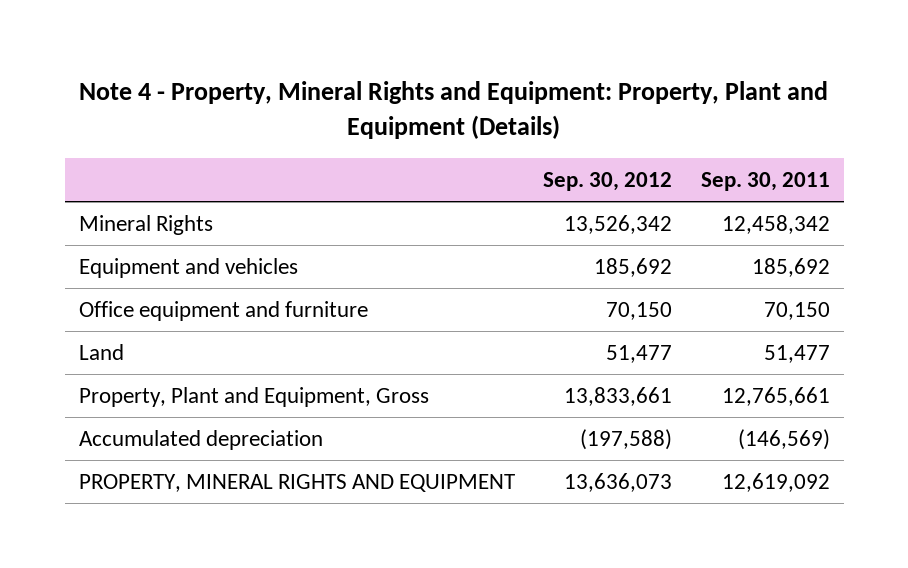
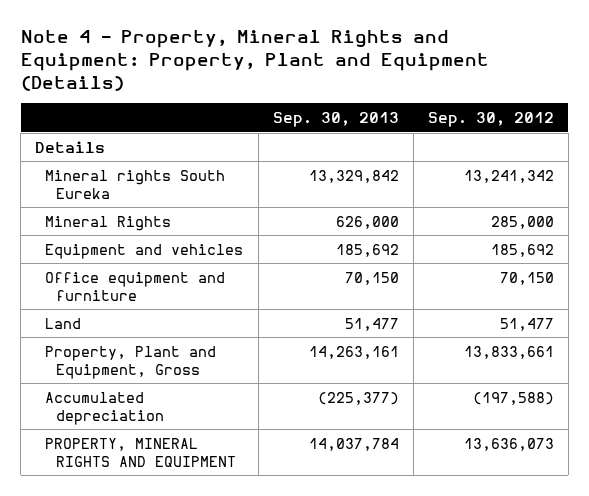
[700,171,830,191] Sep. 30, 2011 -> none
none -> [272,112,399,128] Sep. 30, 2013
none -> [35,140,106,153] Details
none -> [45,169,226,199] Mineral rights South Eureka
[564,214,673,234] 13,526,342 -> [490,215,554,229] 285,000

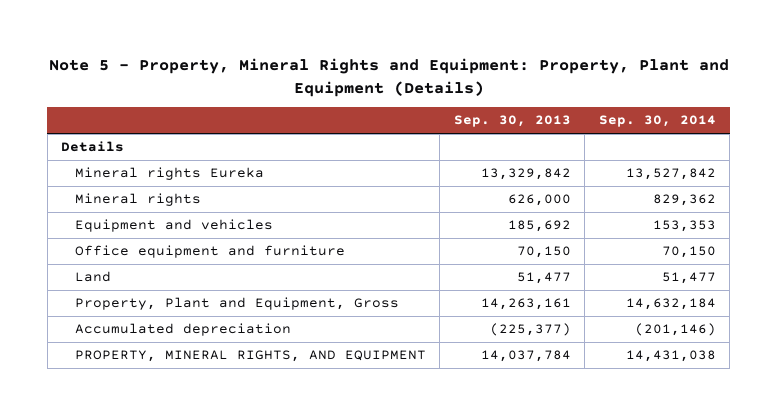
[20,30,489,91] Note 4 - Property, Mineral Rights and Equipment: Property, Plant and Equipment (Details) -> [48,57,729,97] Note 5 - Property, Mineral Rights and Equipment: Property, Plant and Equipment (Details)
[427,112,554,128] Sep. 30, 2012 -> none
none -> [598,115,716,128] Sep. 30, 2014
[45,169,226,199] Mineral rights South Eureka -> [74,167,264,181] Mineral rights Eureka
[45,215,172,231] Mineral Rights -> [74,193,201,207] Mineral rights
[45,437,236,467] PROPERTY, MINERAL RIGHTS AND EQUIPMENT -> [74,350,426,363] PROPERTY, MINERAL RIGHTS, AND EQUIPMENT

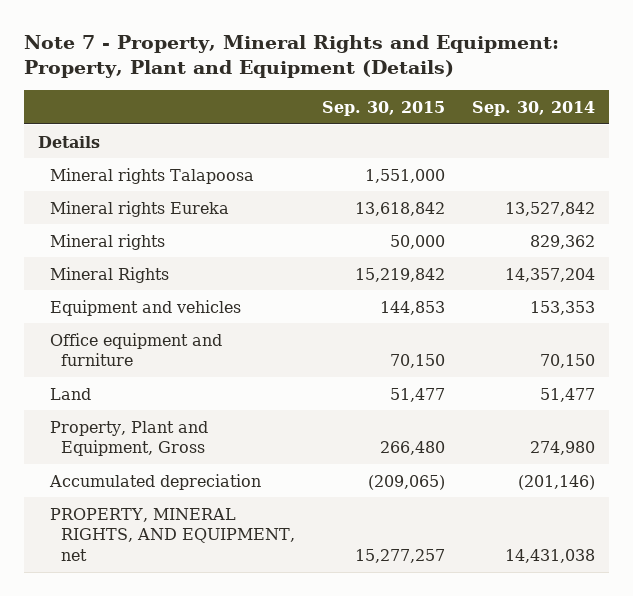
[48,57,729,97] Note 5 - Property, Mineral Rights and Equipment: Property, Plant and Equipment (Details) -> [24,35,560,79] Note 7 - Property, Mineral Rights and Equipment: Property, Plant and Equipment (Details)
[453,115,571,128] Sep. 30, 2013 -> none
none -> [322,100,446,116] Sep. 30, 2015
none -> [49,167,254,184] Mineral rights Talapoosa
none -> [49,266,169,283] Mineral Rights
[625,298,716,311] 14,632,184 -> [530,441,596,456] 274,980
[74,350,426,363] PROPERTY, MINERAL RIGHTS, AND EQUIPMENT -> [49,507,296,562] PROPERTY, MINERAL RIGHTS, AND EQUIPMENT, net

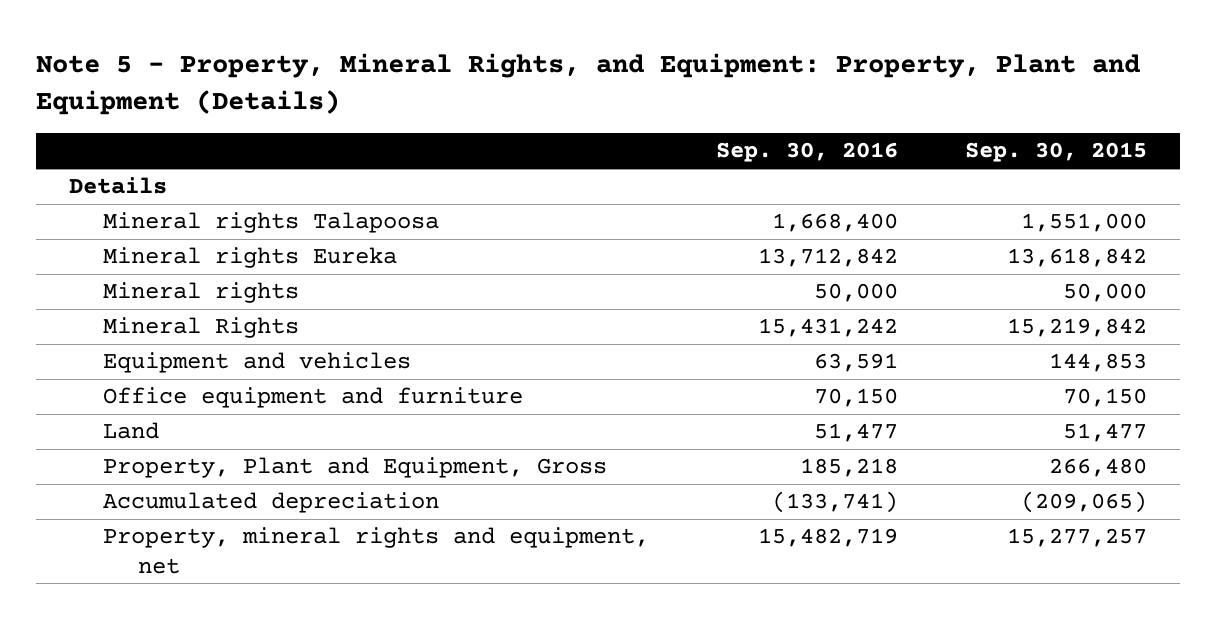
[24,35,560,79] Note 7 - Property, Mineral Rights and Equipment: Property, Plant and Equipment (Details) -> [35,53,1140,116] Note 5 - Property, Mineral Rights, and Equipment: Property, Plant and Equipment (Details)
[472,100,596,116] Sep. 30, 2014 -> none
none -> [715,142,898,163] Sep. 30, 2016
[49,507,296,562] PROPERTY, MINERAL RIGHTS, AND EQUIPMENT, net -> [103,527,650,574] Property, mineral rights and equipment, net

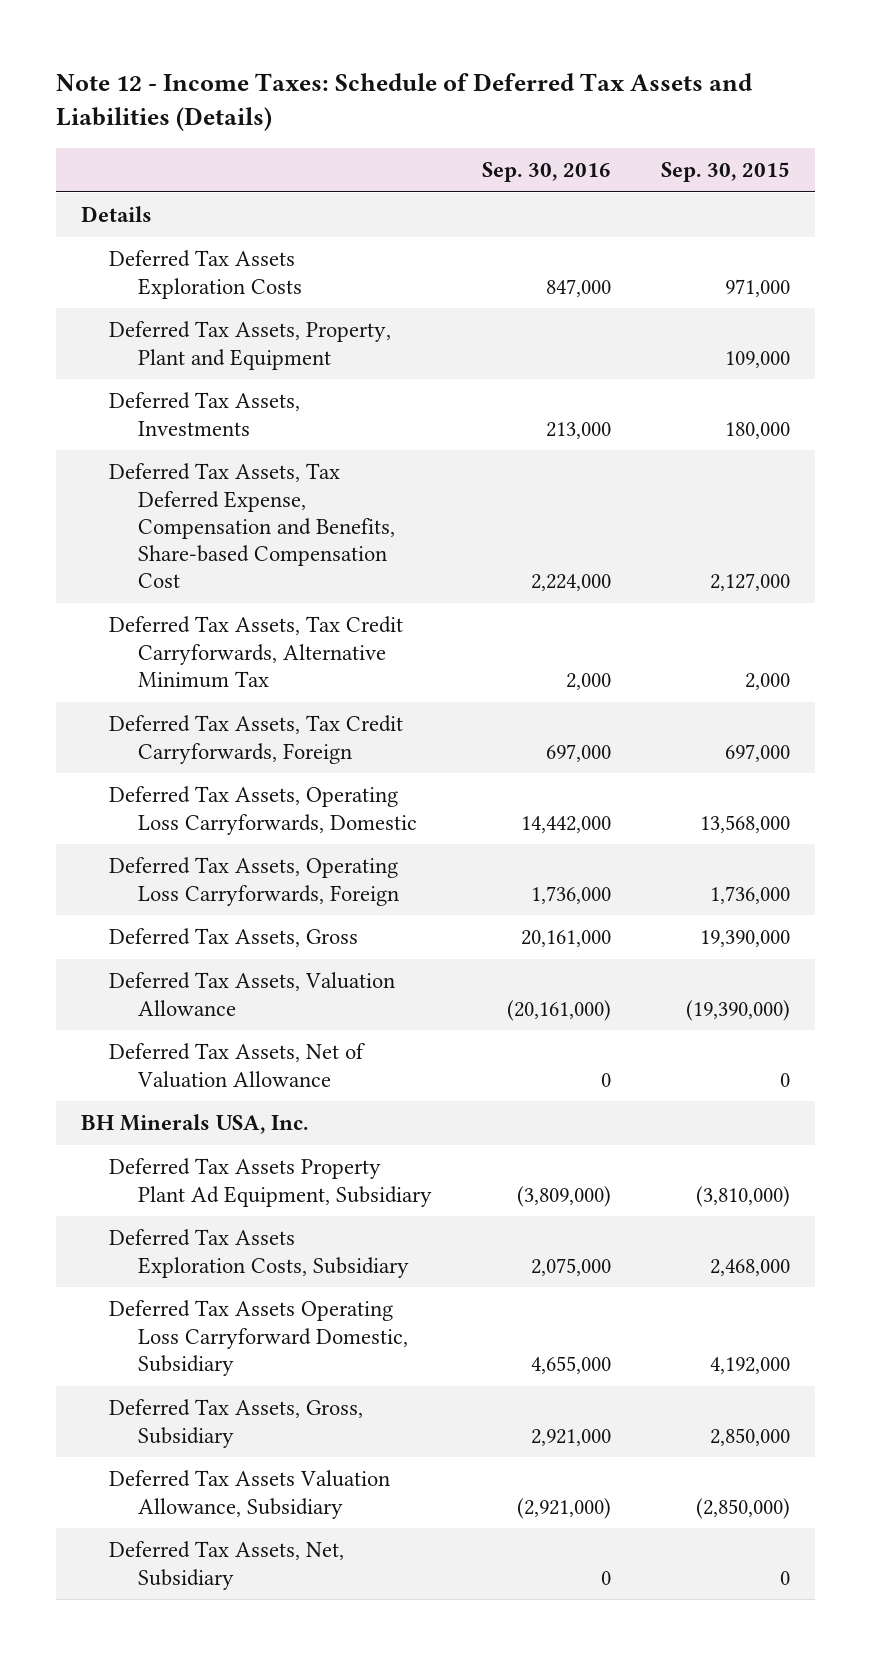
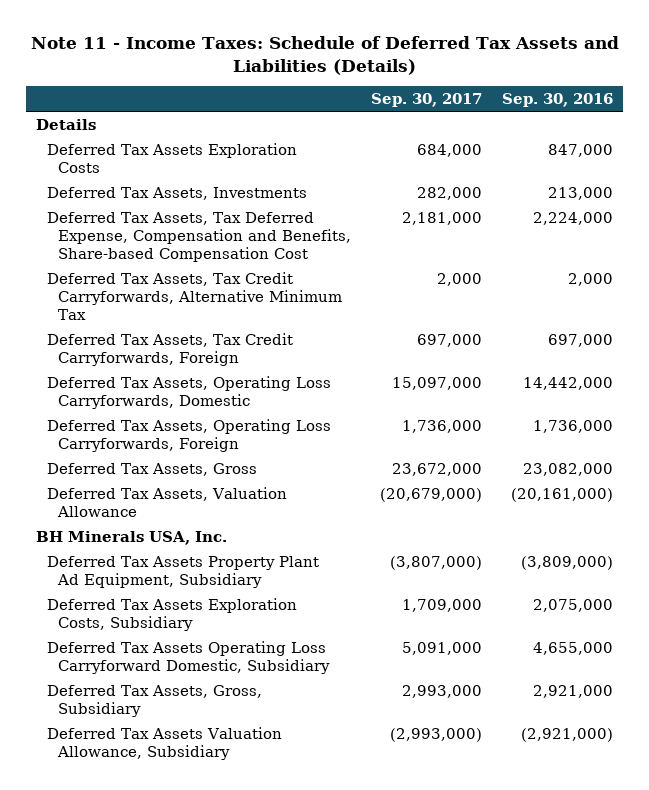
[56,72,754,132] Note 12 - Income Taxes: Schedule of Deferred Tax Assets and Liabilities (Details) -> [30,36,619,75] Note 11 - Income Taxes: Schedule of Deferred Tax Assets and Liabilities (Details)
[661,162,791,183] Sep. 30, 2015 -> none
none -> [370,92,482,107] Sep. 30, 2017
[109,321,392,370] Deferred Tax Assets, Property, Plant and Equipment -> none
[520,930,611,948] 20,161,000 -> [522,462,613,476] 23,082,000
[109,1043,366,1088] Deferred Tax Assets, Net of Valuation Allowance -> none
[109,1541,345,1590] Deferred Tax Assets, Net, Subsidiary -> none

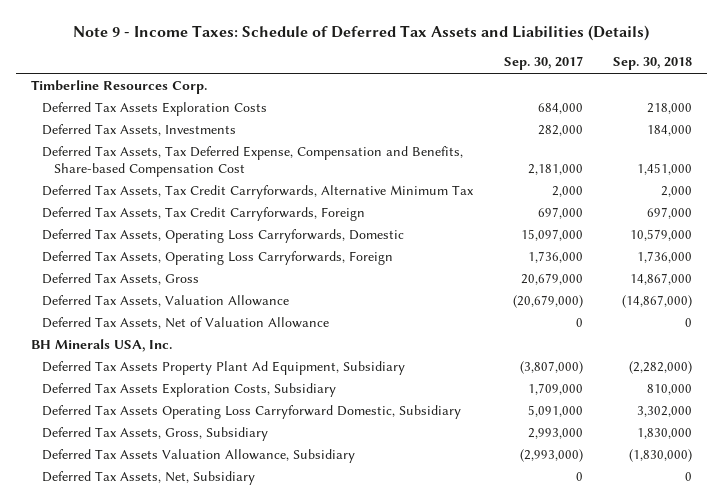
[30,36,619,75] Note 11 - Income Taxes: Schedule of Deferred Tax Assets and Liabilities (Details) -> [73,24,650,41] Note 9 - Income Taxes: Schedule of Deferred Tax Assets and Liabilities (Details)
[501,92,613,107] Sep. 30, 2016 -> none
none -> [612,57,692,71] Sep. 30, 2018
[36,118,97,130] Details -> none
none -> [30,79,207,94] Timberline Resources Corp.
[391,462,482,476] 23,672,000 -> [520,272,583,285] 20,679,000
none -> [42,316,330,329] Deferred Tax Assets, Net of Valuation Allowance
none -> [42,470,256,485] Deferred Tax Assets, Net, Subsidiary

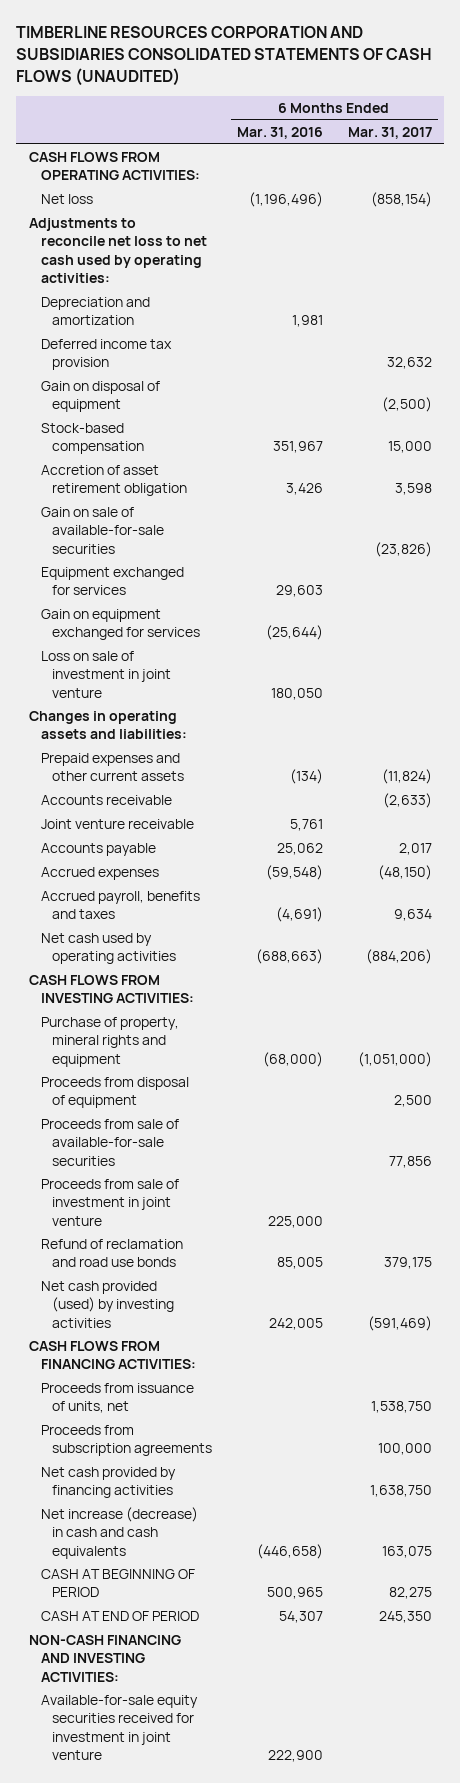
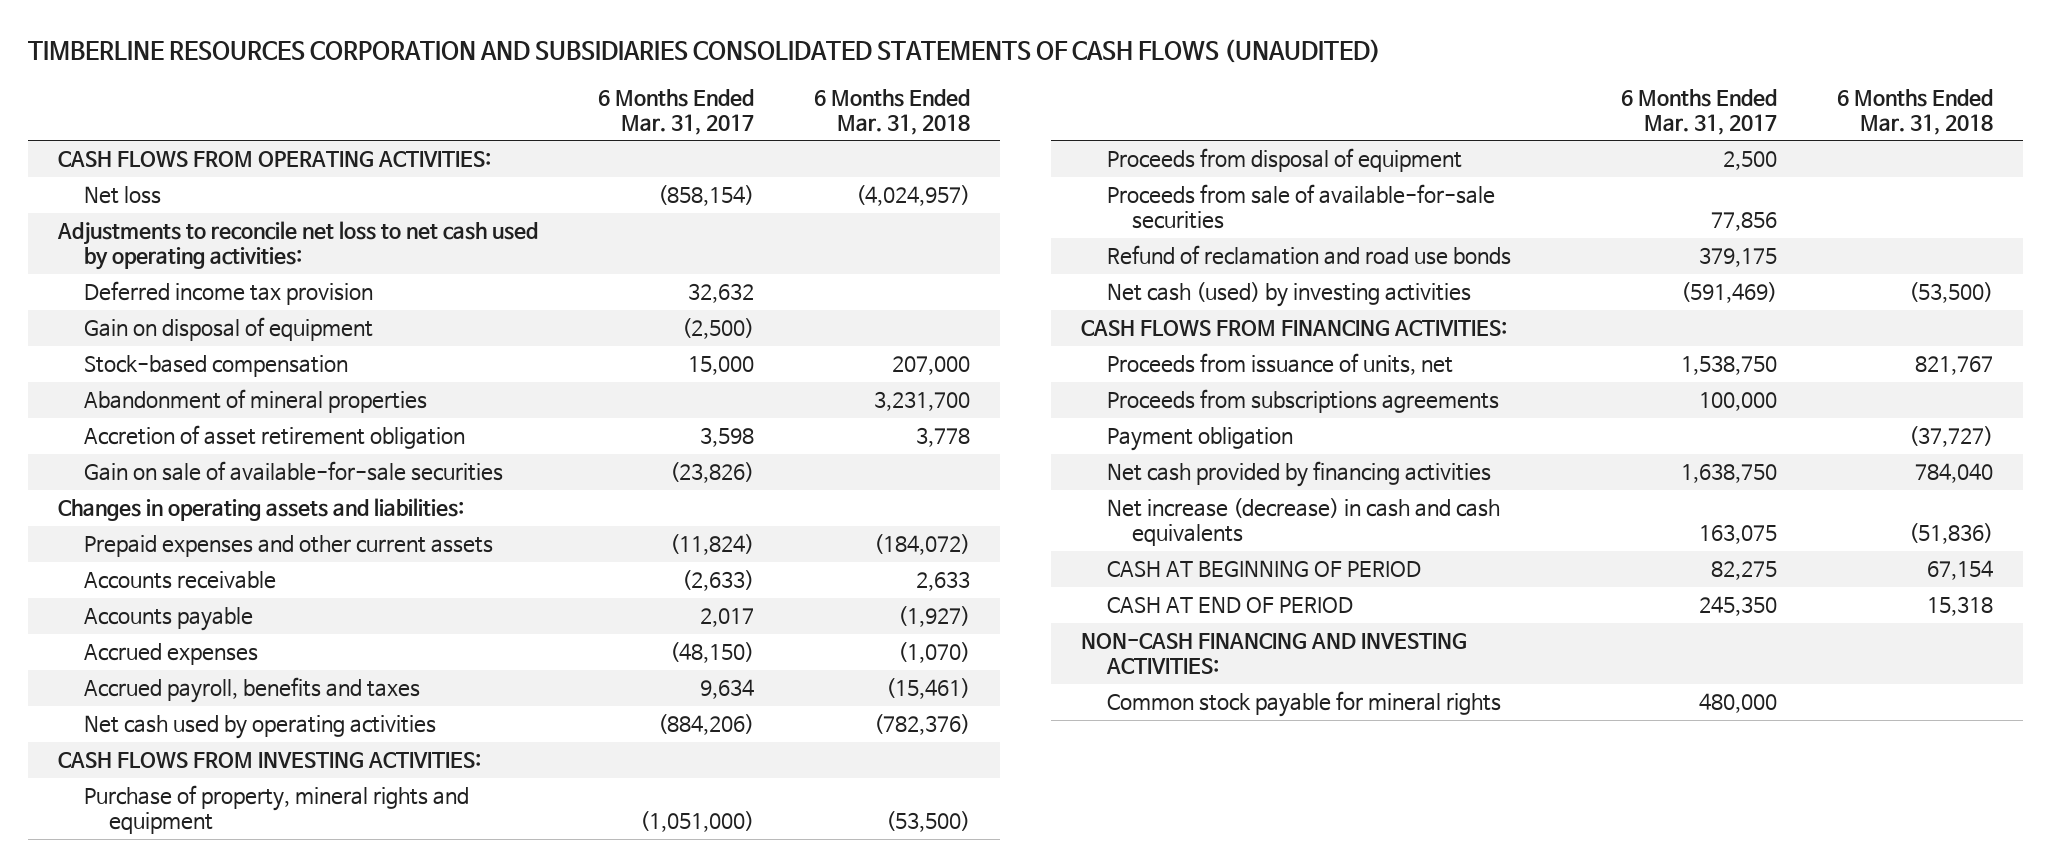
[237,126,324,139] Mar. 31, 2016 -> none
none -> [813,88,970,135] 6 Months Ended Mar. 31, 2018
[40,297,150,326] Depreciation and amortization -> none
none -> [83,389,427,414] Abandonment of mineral properties
[40,567,184,596] Equipment exchanged for services -> none
[40,609,201,641] Gain on equipment exchanged for services -> none
[40,651,172,698] Loss on sale of investment in joint venture -> none
[40,819,194,830] Joint venture receivable -> none
[40,1179,179,1226] Proceeds from sale of investment in joint venture -> none
[40,1281,175,1328] Net cash provided (used) by investing activities -> [1106,282,1471,308] Net cash (used) by investing activities
[40,1425,213,1457] Proceeds from subscription agreements -> [1106,389,1499,414] Proceeds from subscriptions agreements
none -> [1106,427,1293,452] Payment obligation
[40,1695,198,1760] Available-for-sale equity securities received for investment in joint venture -> none
none -> [1106,691,1501,718] Common stock payable for mineral rights

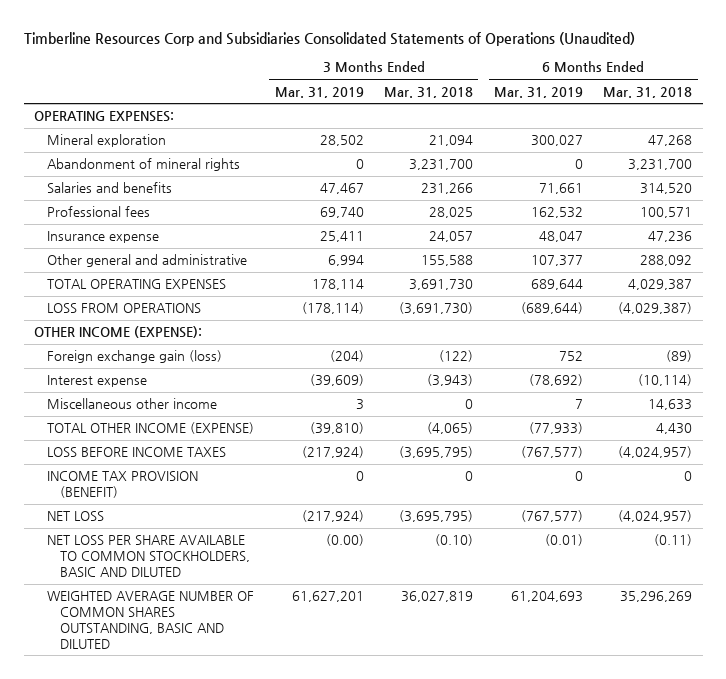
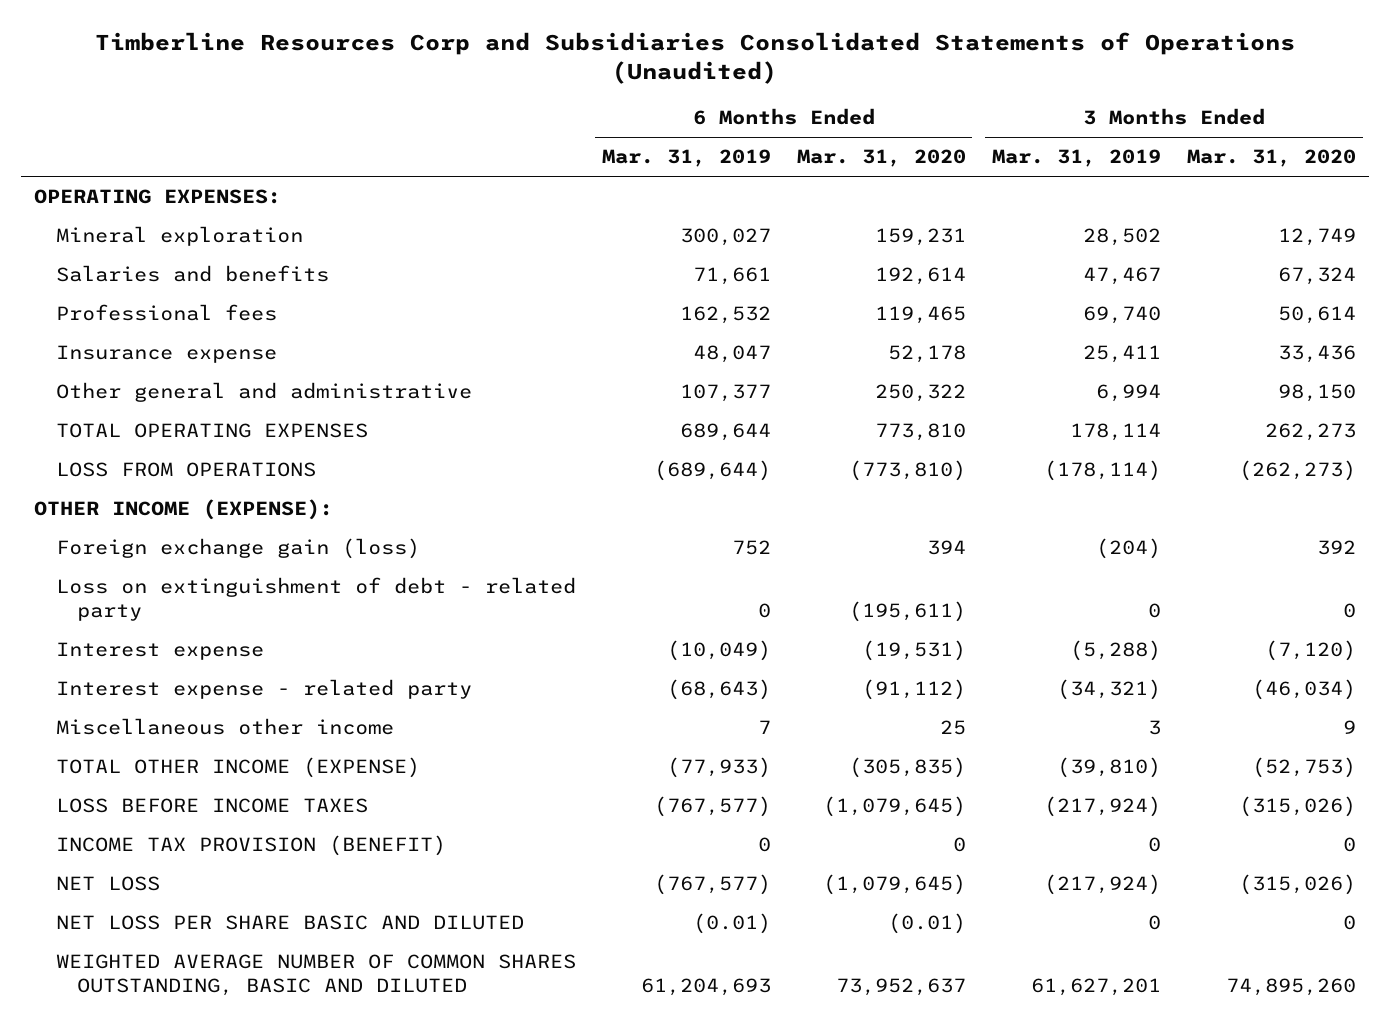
[384,86,474,98] Mar. 31, 2018 -> none
[603,86,693,98] Mar. 31, 2018 -> none
none -> [796,149,966,168] Mar. 31, 2020
none -> [1187,149,1357,168] Mar. 31, 2020
[46,158,240,172] Abandonment of mineral rights -> none
none -> [55,577,576,622] Loss on extinguishment of debt - related party
[309,374,364,387] (39,609) -> [1069,640,1161,662] (5,288)
[528,374,583,387] (78,692) -> [666,640,771,662] (10,049)
none -> [55,679,472,700] Interest expense - related party
[46,535,251,577] NET LOSS PER SHARE AVAILABLE TO COMMON STOCKHOLDERS, BASIC AND DILUTED -> [55,915,524,931] NET LOSS PER SHARE BASIC AND DILUTED
[325,534,364,547] (0.00) -> [1147,915,1161,931] 0

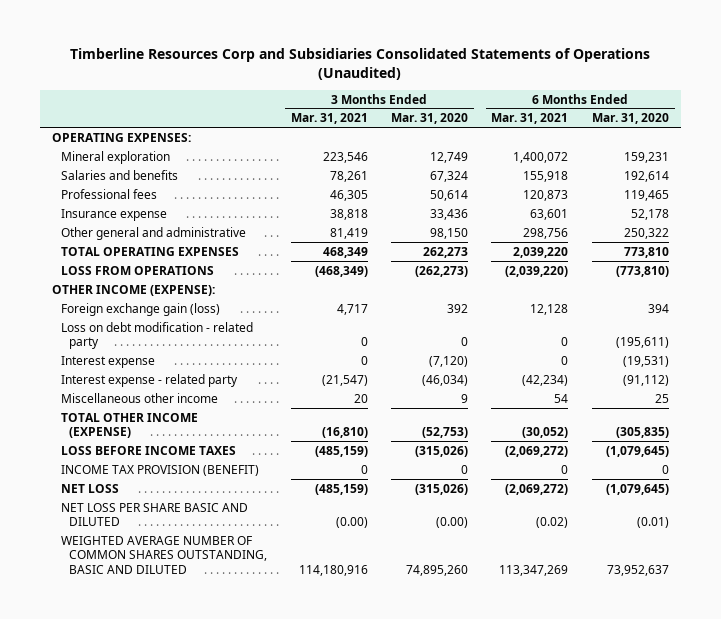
[601,149,771,168] Mar. 31, 2019 -> none
[991,149,1161,168] Mar. 31, 2019 -> none
none -> [290,113,368,125] Mar. 31, 2021
none -> [491,113,569,125] Mar. 31, 2021
[55,577,576,622] Loss on extinguishment of debt - related party -> [60,321,253,350] Loss on debt modification - related party
[1343,915,1357,931] 0 -> [435,517,468,529] (0.00)

